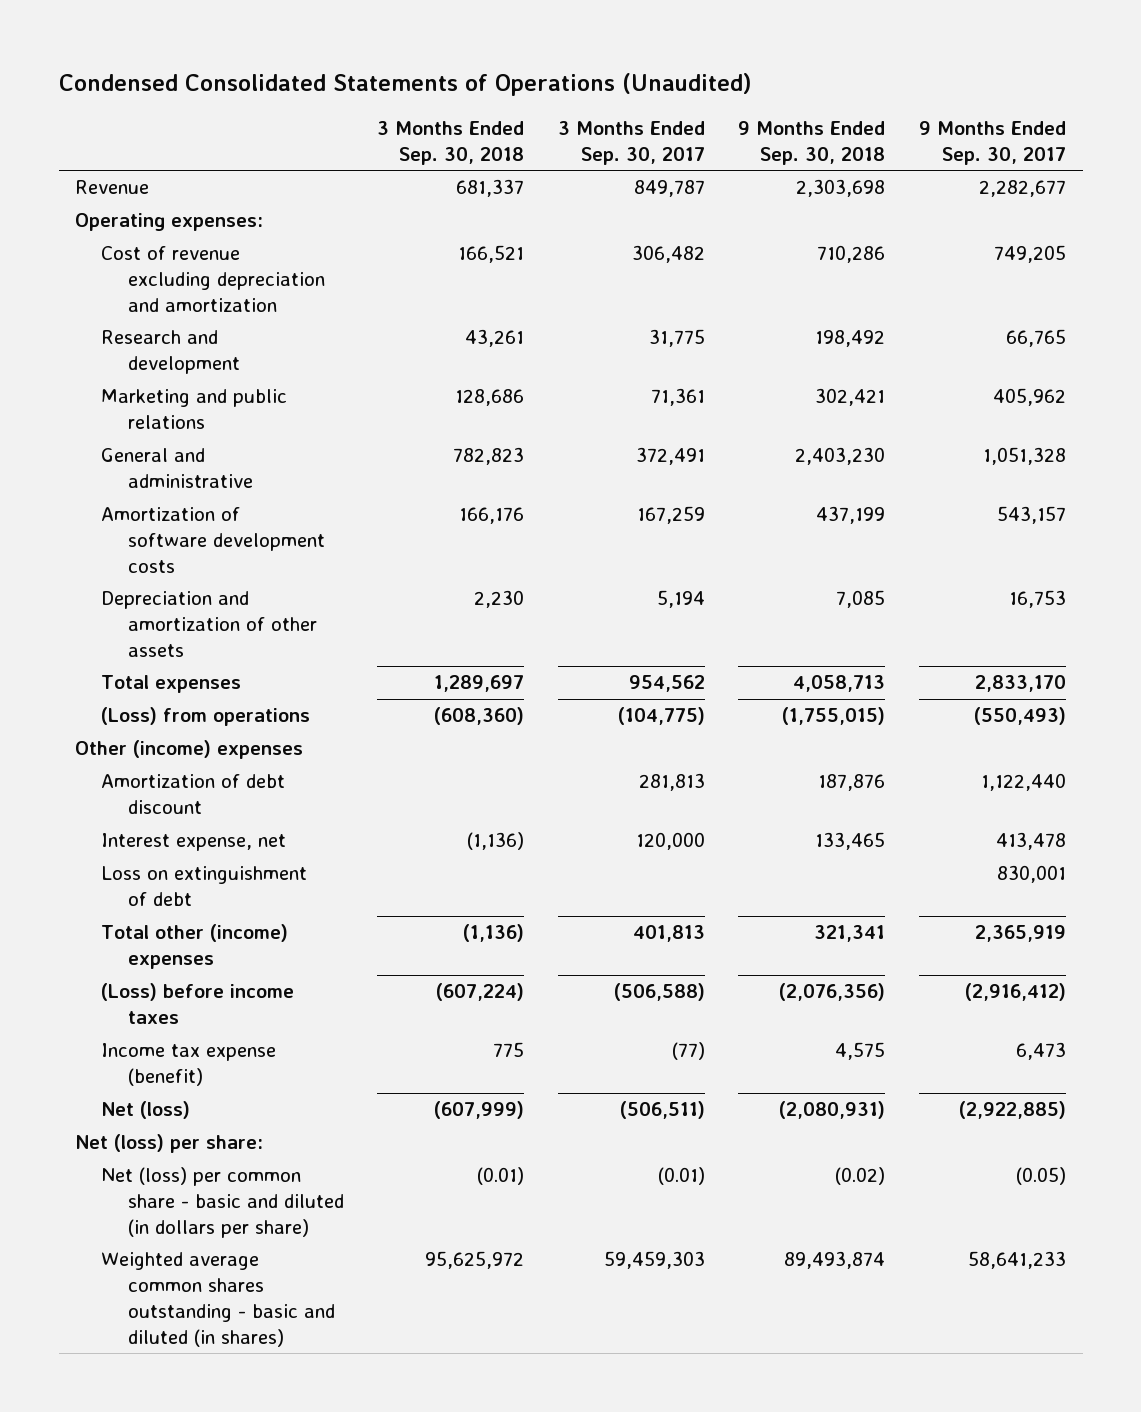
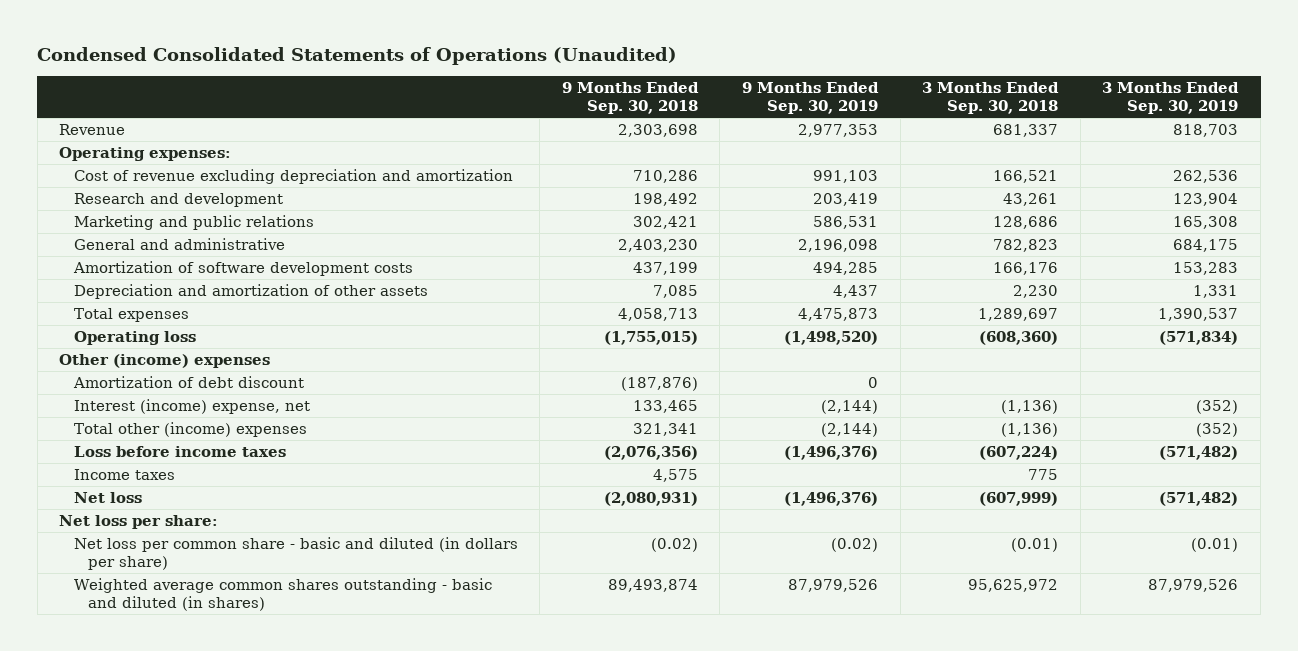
[557,120,705,165] 3 Months Ended Sep. 30, 2017 -> none
[918,120,1066,165] 9 Months Ended Sep. 30, 2017 -> none
none -> [742,82,880,115] 9 Months Ended Sep. 30, 2019
none -> [1102,82,1240,115] 3 Months Ended Sep. 30, 2019
[101,707,311,727] (Loss) from operations -> [73,331,196,346] Operating loss
[101,866,308,907] Loss on extinguishment of debt -> none
[818,774,886,792] 187,876 -> [620,377,698,392] (187,876)
[101,833,287,852] Interest expense, net -> [73,399,310,415] Interest (income) expense, net
[101,983,295,1025] (Loss) before income taxes -> [73,446,286,458] Loss before income taxes
[101,1043,277,1087] Income tax expense (benefit) -> [73,469,175,481] Income taxes
[101,1101,191,1120] Net (loss) -> [73,492,142,504] Net loss
[75,1134,264,1154] Net (loss) per share: -> [59,515,219,530] Net loss per share:
[101,1167,344,1239] Net (loss) per common share - basic and diluted (in dollars per share) -> [73,537,518,571] Net loss per common share - basic and diluted (in dollars per share)

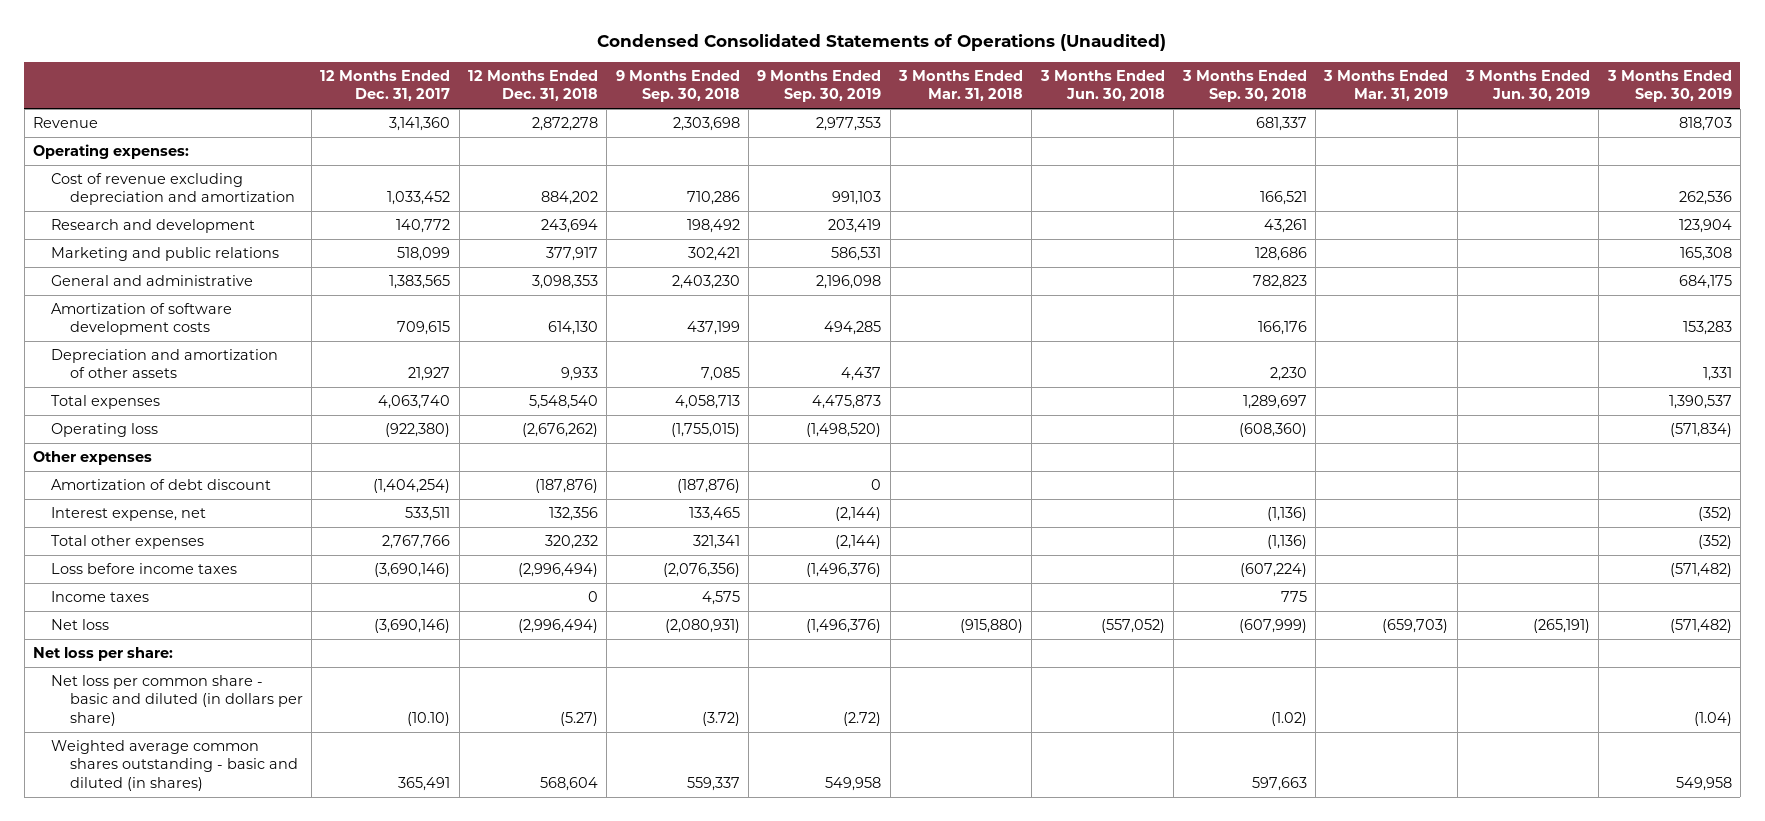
none -> [320,69,451,102] 12 Months Ended Dec. 31, 2017
none -> [468,69,599,102] 12 Months Ended Dec. 31, 2018
none -> [898,69,1024,102] 3 Months Ended Mar. 31, 2018
none -> [1039,69,1165,102] 3 Months Ended Jun. 30, 2018
none -> [1323,69,1449,102] 3 Months Ended Mar. 31, 2019
none -> [1464,69,1590,102] 3 Months Ended Jun. 30, 2019
[59,354,271,369] Other (income) expenses -> [33,451,153,466] Other expenses
[73,399,310,415] Interest (income) expense, net -> [51,507,207,522] Interest expense, net
[73,422,307,438] Total other (income) expenses -> [51,535,205,550] Total other expenses
[650,538,698,553] (0.02) -> [701,711,740,726] (3.72)
[831,538,879,553] (0.02) -> [843,711,882,726] (2.72)
[1011,538,1059,553] (0.01) -> [1270,711,1307,726] (1.02)
[1191,538,1239,553] (0.01) -> [1693,711,1732,726] (1.04)
[607,579,698,593] 89,493,874 -> [686,776,740,791] 559,337
[788,579,879,593] 87,979,526 -> [825,776,882,791] 549,958
[968,579,1059,593] 95,625,972 -> [1251,776,1307,791] 597,663
[1148,579,1239,593] 87,979,526 -> [1675,776,1732,791] 549,958

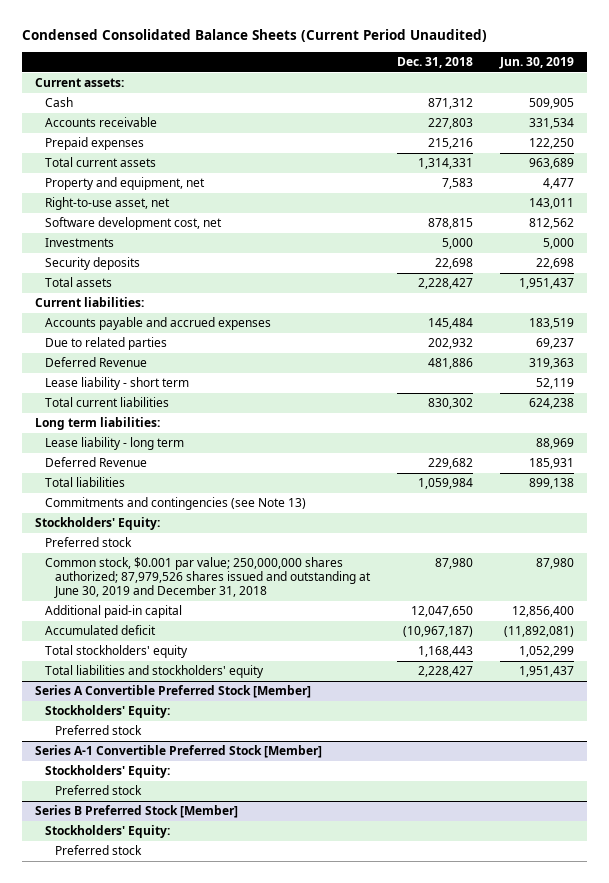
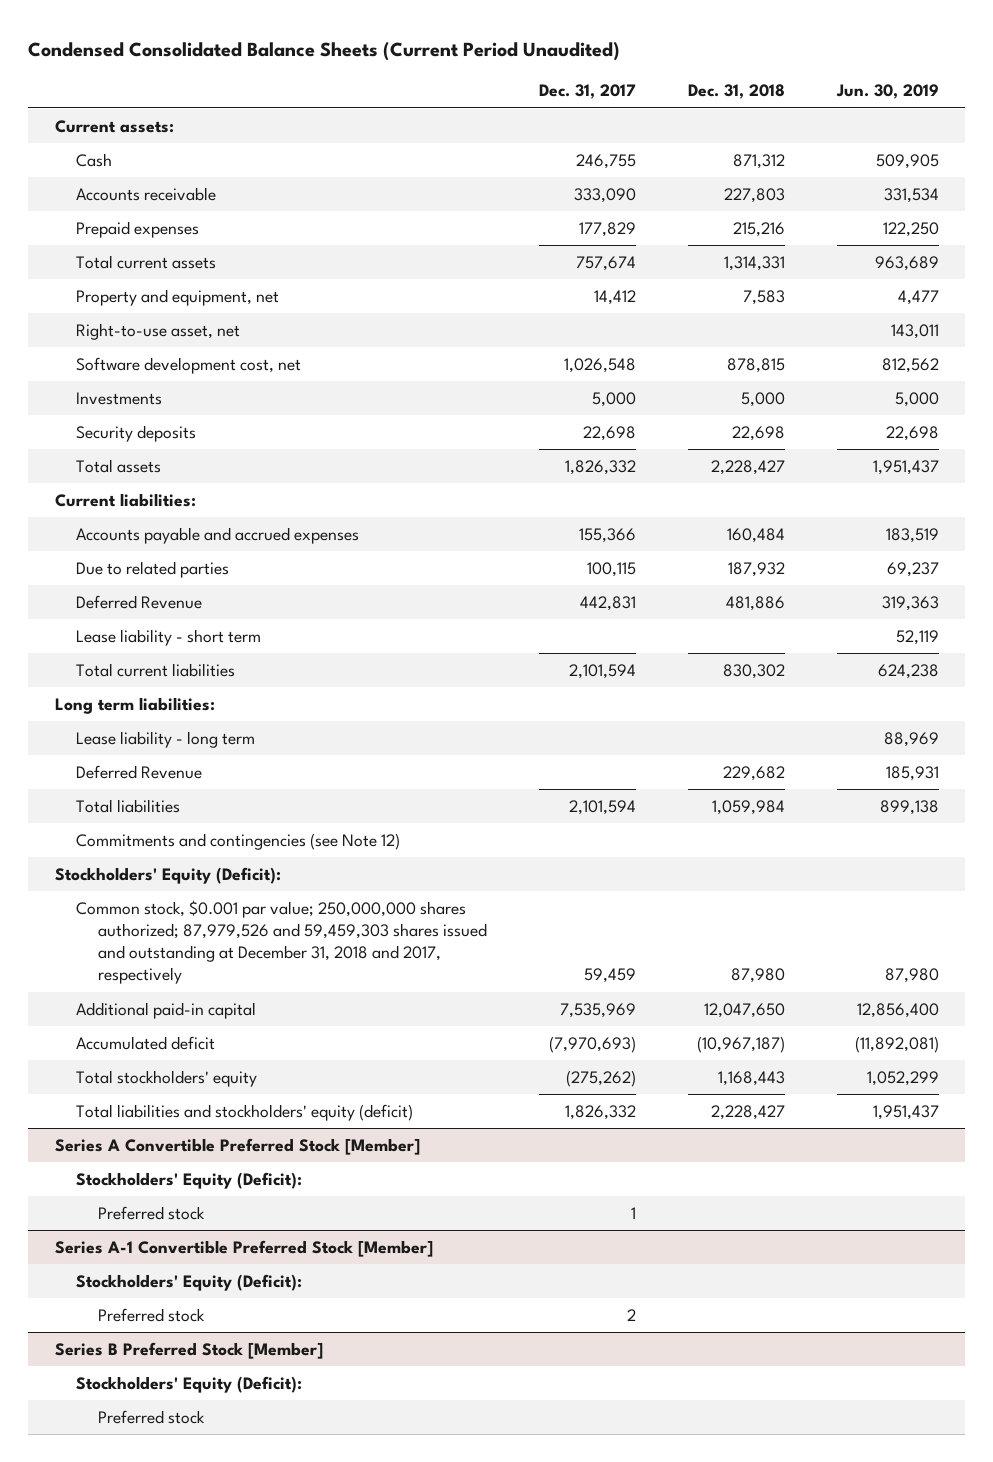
none -> [538,84,636,100] Dec. 31, 2017
[428,318,474,330] 145,484 -> [726,528,785,544] 160,484
[428,338,474,350] 202,932 -> [727,562,785,578] 187,932
[45,537,133,548] Preferred stock -> none
[45,497,307,511] Commitments and contingencies (see Note 13) -> [76,833,401,851] Commitments and contingencies (see Note 12)
[35,517,161,531] Stockholders' Equity: -> [54,867,281,885] Stockholders' Equity (Deficit):
[45,557,372,598] Common stock, $0.001 par value; 250,000,000 shares authorized; 87,979,526 shares issued and outstanding at June 30, 2019 and December 31, 2018 -> [76,900,487,985] Common stock, $0.001 par value; 250,000,000 shares authorized; 87,979,526 and 59,459,303 shares issued and outstanding at December 31, 2018 and 2017, respectively
[45,665,265,679] Total liabilities and stockholders' equity -> [76,1104,414,1122] Total liabilities and stockholders' equity (deficit)
[45,705,171,719] Stockholders' Equity: -> [76,1172,303,1190] Stockholders' Equity (Deficit):
[45,765,171,779] Stockholders' Equity: -> [76,1274,303,1292] Stockholders' Equity (Deficit):
[45,825,171,839] Stockholders' Equity: -> [76,1376,303,1394] Stockholders' Equity (Deficit):

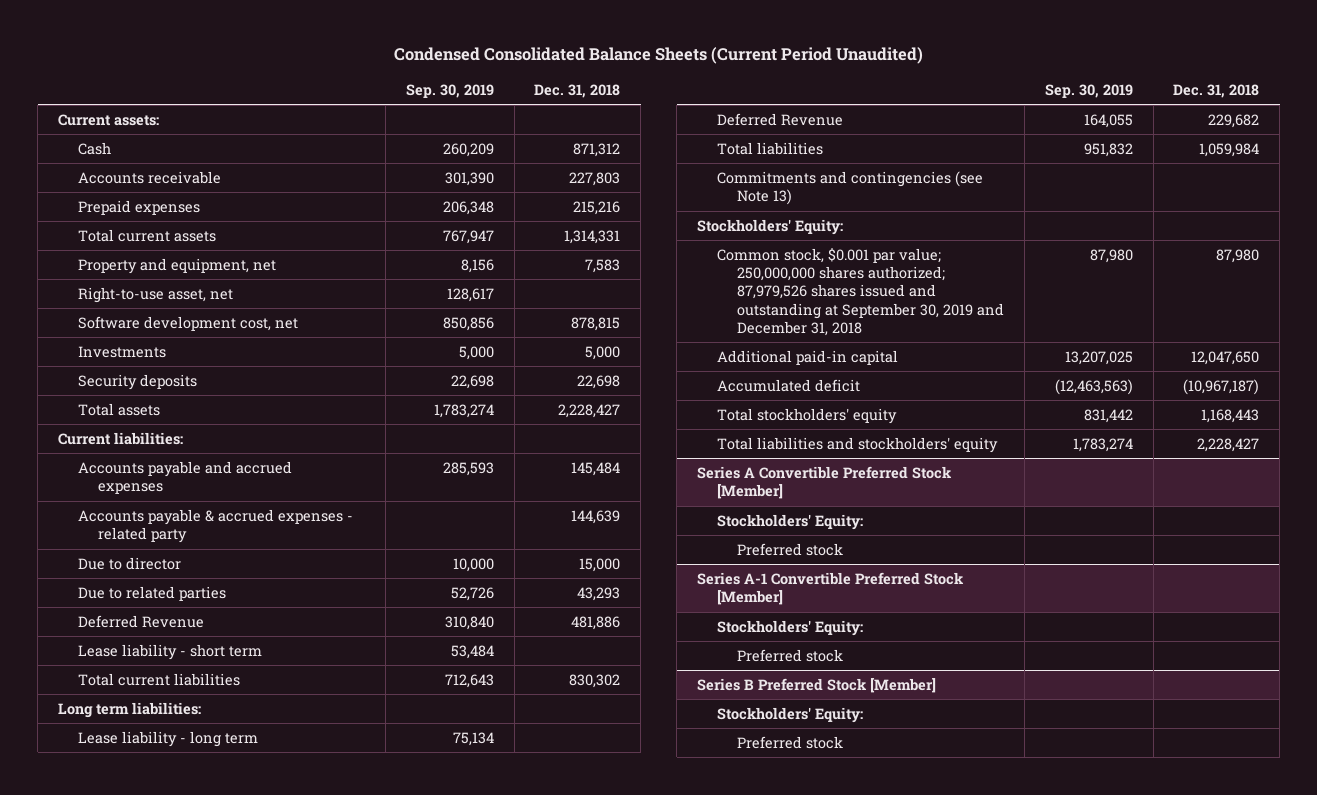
[538,84,636,100] Dec. 31, 2017 -> none
[835,84,939,100] Jun. 30, 2019 -> none
none -> [405,83,494,98] Sep. 30, 2019
[726,528,785,544] 160,484 -> [571,461,621,476] 145,484
none -> [78,508,354,544] Accounts payable & accrued expenses - related party
none -> [78,556,182,570] Due to director
[727,562,785,578] 187,932 -> [577,586,621,601] 43,293
[76,833,401,851] Commitments and contingencies (see Note 12) -> [717,170,984,206] Commitments and contingencies (see Note 13)
[54,867,281,885] Stockholders' Equity (Deficit): -> [697,218,844,235] Stockholders' Equity:
[76,900,487,985] Common stock, $0.001 par value; 250,000,000 shares authorized; 87,979,526 and 59,459,303 shares issued and outstanding at December 31, 2018 and 2017, respectively -> [717,247,1005,336] Common stock, $0.001 par value; 250,000,000 shares authorized; 87,979,526 shares issued and outstanding at September 30, 2019 and December 31, 2018
[76,1104,414,1122] Total liabilities and stockholders' equity (deficit) -> [717,436,999,453] Total liabilities and stockholders' equity
[76,1172,303,1190] Stockholders' Equity (Deficit): -> [717,513,864,530] Stockholders' Equity:
[76,1274,303,1292] Stockholders' Equity (Deficit): -> [717,619,864,636] Stockholders' Equity:
[76,1376,303,1394] Stockholders' Equity (Deficit): -> [717,706,864,723] Stockholders' Equity:

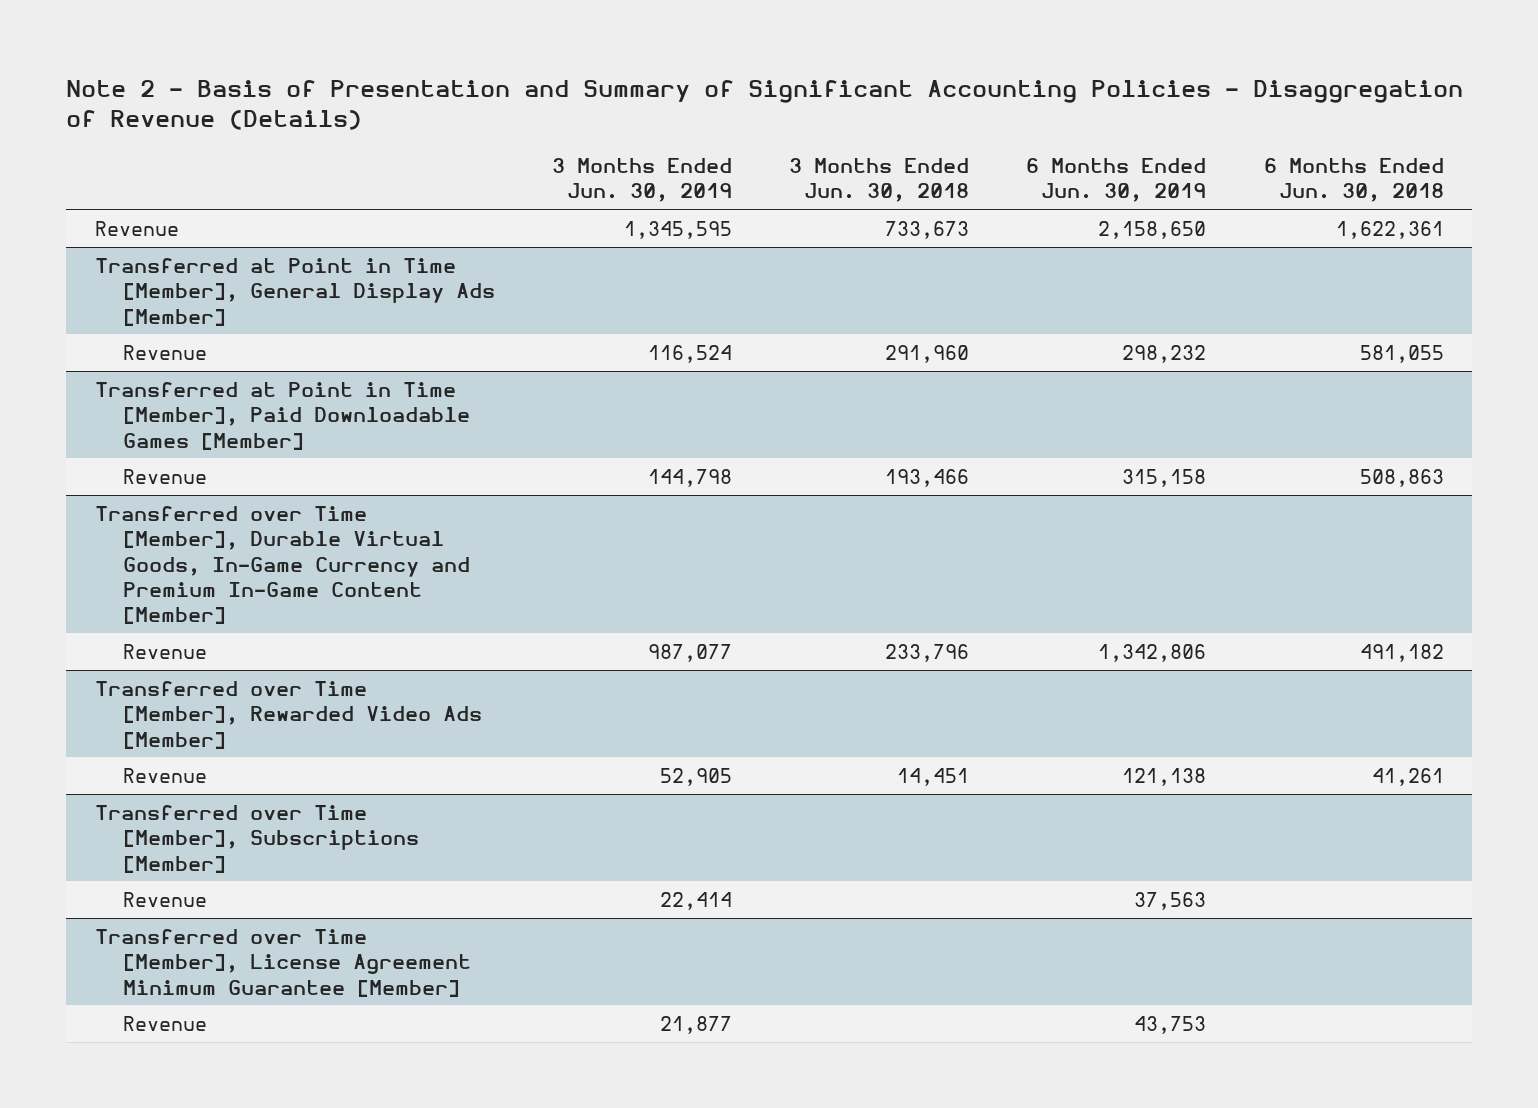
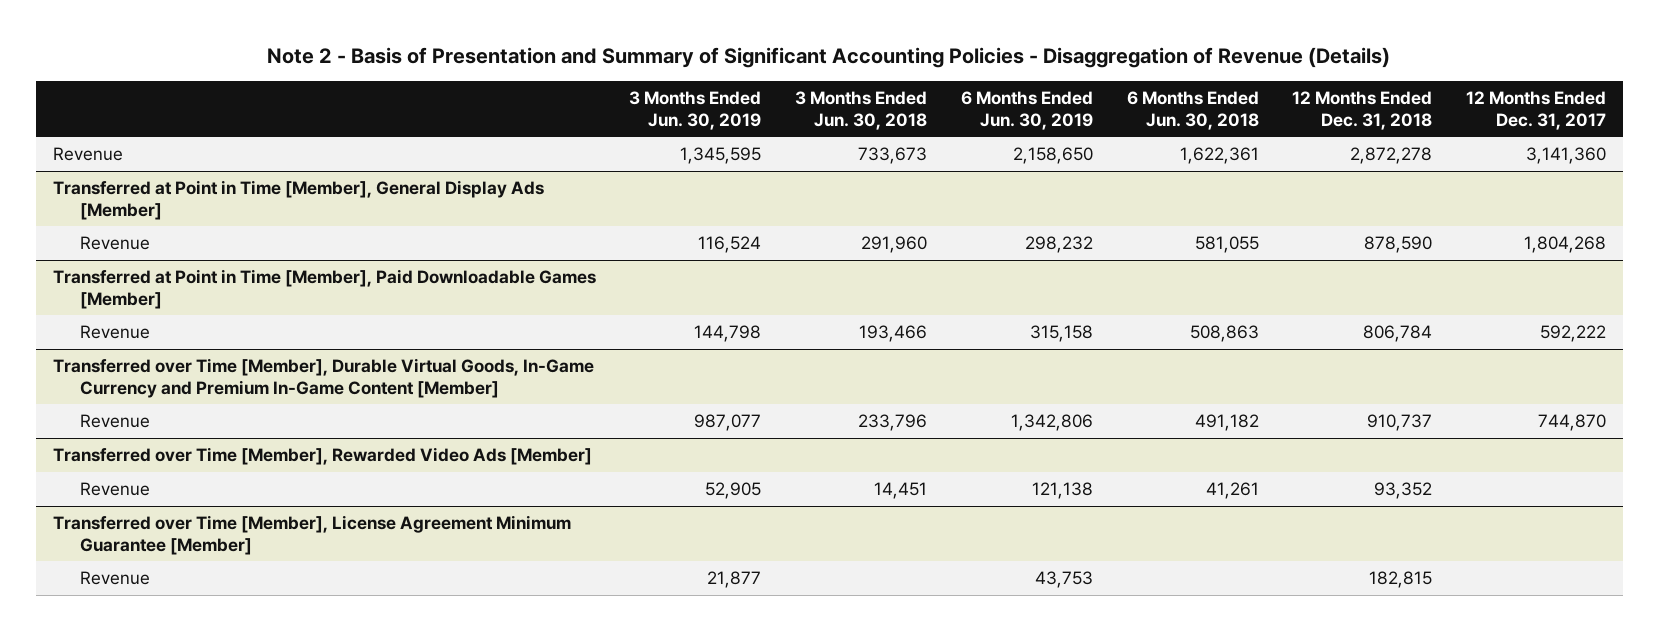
none -> [1292,91,1433,130] 12 Months Ended Dec. 31, 2018
none -> [1466,91,1607,130] 12 Months Ended Dec. 31, 2017
[94,804,420,873] Transferred over Time [Member], Subscriptions [Member] -> none
[123,891,208,907] Revenue -> none

